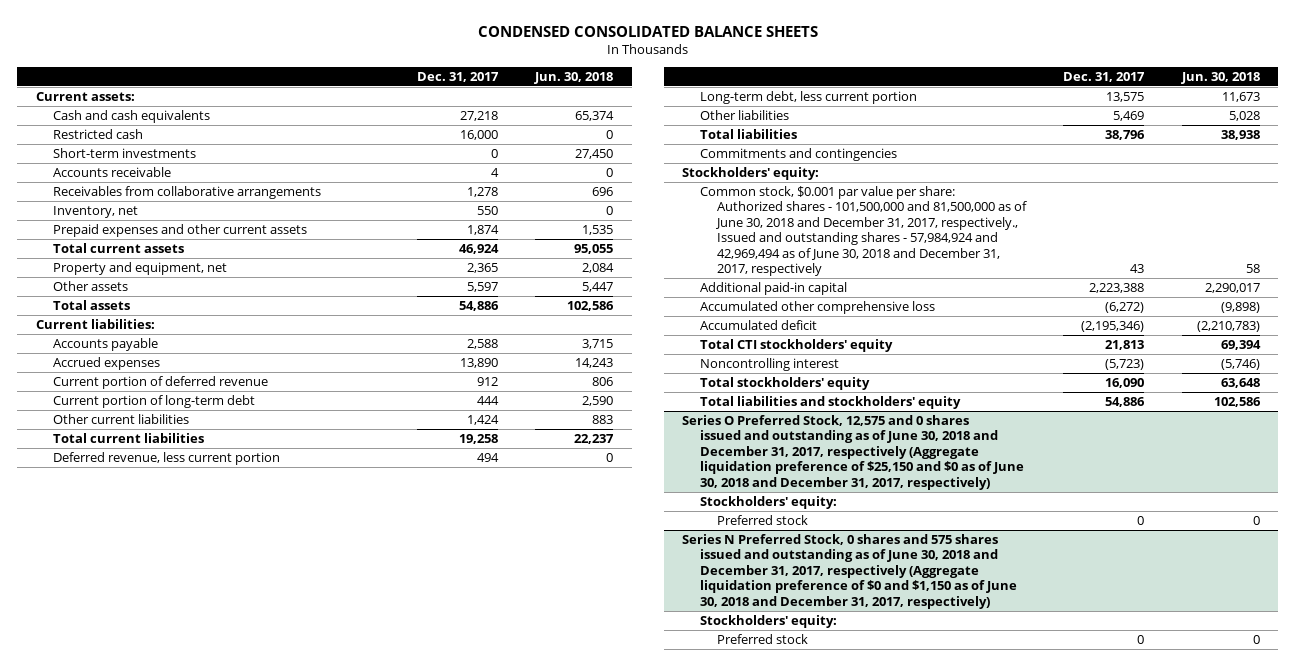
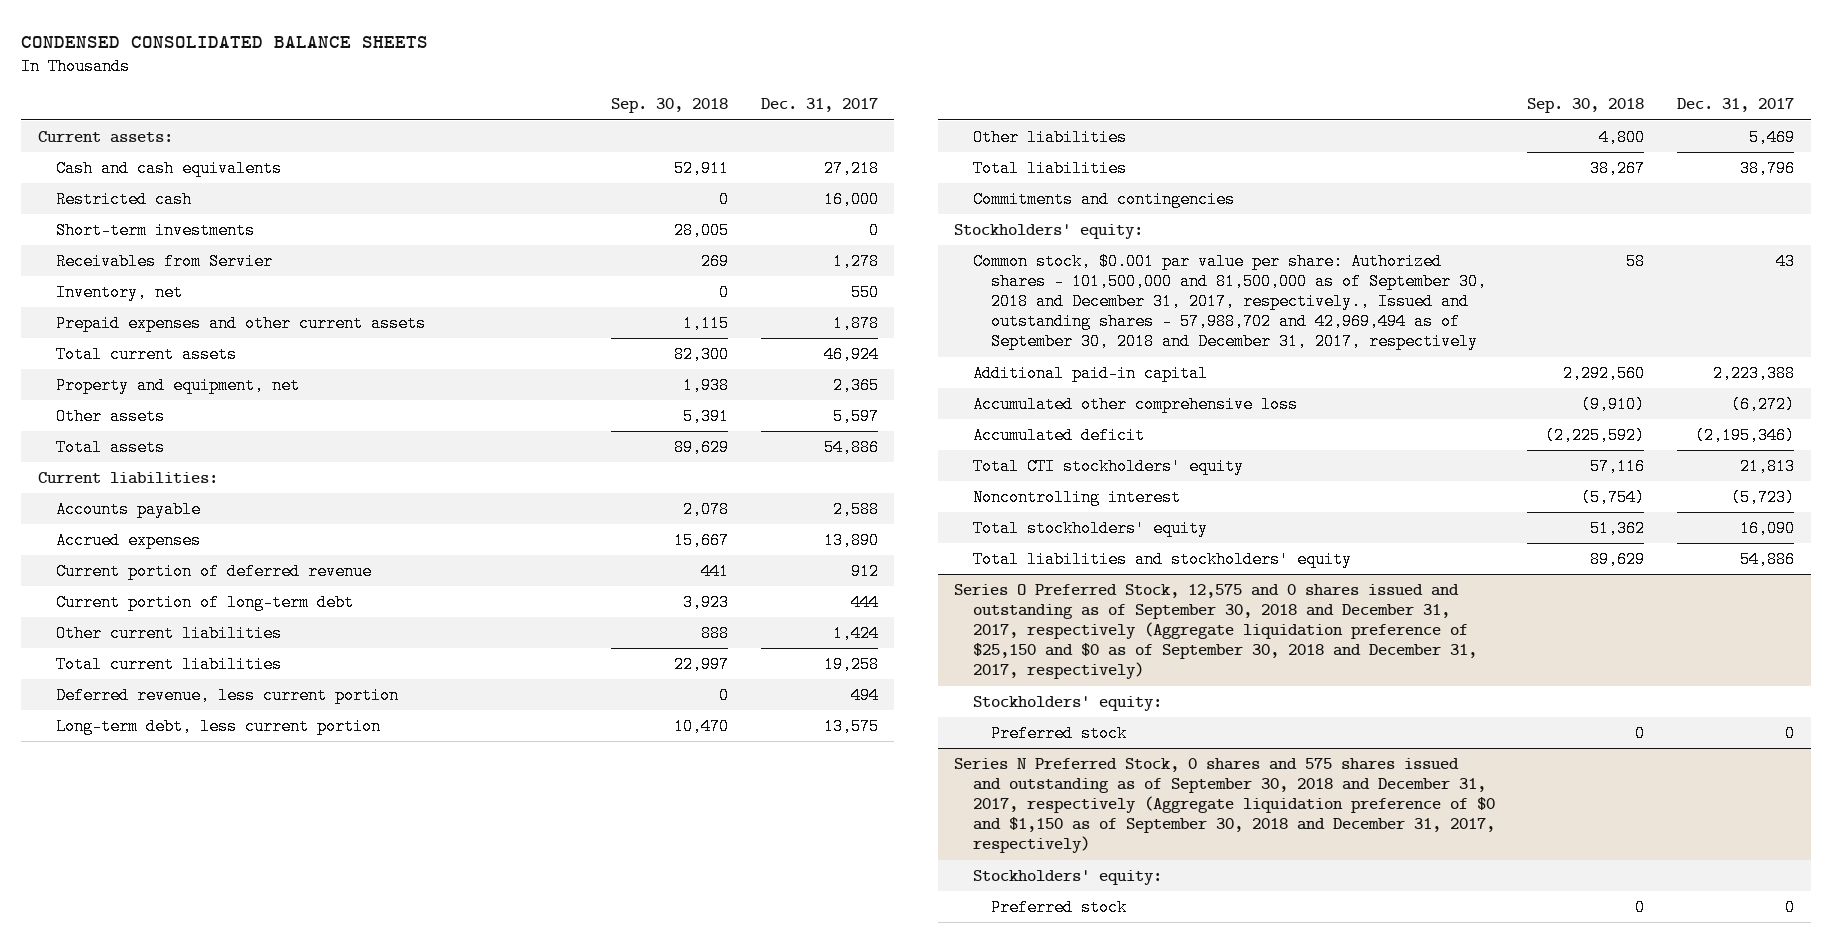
[534,71,614,84] Jun. 30, 2018 -> none
none -> [611,98,729,114] Sep. 30, 2018
[53,167,172,178] Accounts receivable -> none
[53,186,322,200] Receivables from collaborative arrangements -> [56,252,274,270] Receivables from Servier
[467,225,500,236] 1,874 -> [832,314,879,332] 1,878
[699,186,1027,277] Common stock, $0.001 par value per share: Authorized shares - 101,500,000 and 81,500,000 as of June 30, 2018 and December 31, 2017, respectively., Issued and outstanding shares - 57,984,924 and 42,969,494 as of June 30, 2018 and December 31, 2017, respectively -> [972,252,1488,351] Common stock, $0.001 par value per share: Authorized shares - 101,500,000 and 81,500,000 as of September 30, 2018 and December 31, 2017, respectively., Issued and outstanding shares - 57,988,702 and 42,969,494 as of September 30, 2018 and December 31, 2017, respectively
[682,415,1024,490] Series O Preferred Stock, 12,575 and 0 shares issued and outstanding as of June 30, 2018 and December 31, 2017, respectively (Aggregate liquidation preference of $25,150 and $0 as of June 30, 2018 and December 31, 2017, respectively) -> [954,583,1477,680] Series O Preferred Stock, 12,575 and 0 shares issued and outstanding as of September 30, 2018 and December 31, 2017, respectively (Aggregate liquidation preference of $25,150 and $0 as of September 30, 2018 and December 31, 2017, respectively)
[682,534,1017,609] Series N Preferred Stock, 0 shares and 575 shares issued and outstanding as of June 30, 2018 and December 31, 2017, respectively (Aggregate liquidation preference of $0 and $1,150 as of June 30, 2018 and December 31, 2017, respectively) -> [954,757,1495,854] Series N Preferred Stock, 0 shares and 575 shares issued and outstanding as of September 30, 2018 and December 31, 2017, respectively (Aggregate liquidation preference of $0 and $1,150 as of September 30, 2018 and December 31, 2017, respectively)

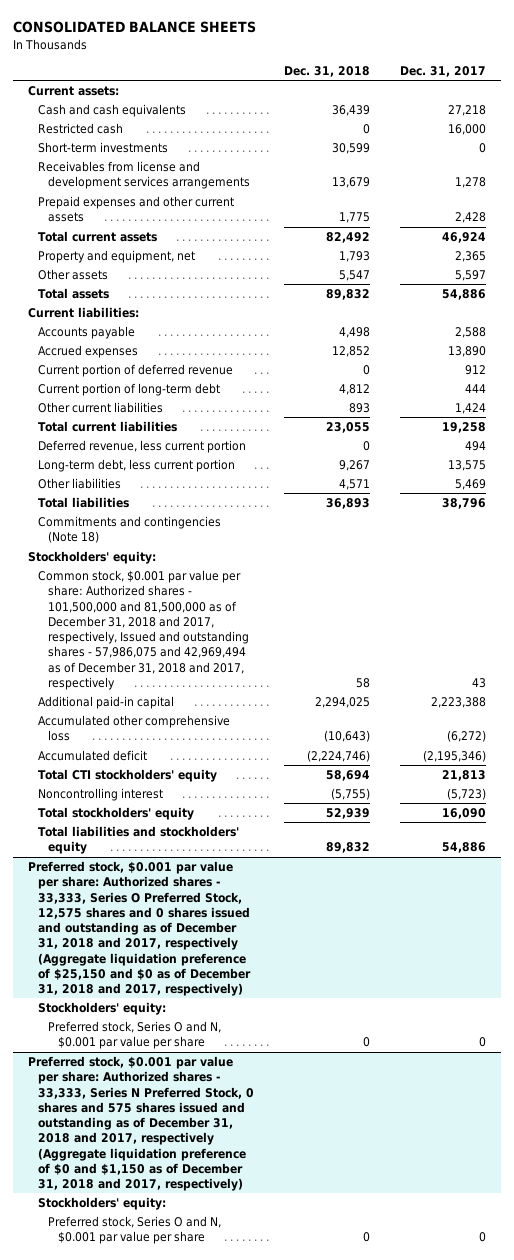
[21,35,429,48] CONDENSED CONSOLIDATED BALANCE SHEETS -> [13,21,257,34] CONSOLIDATED BALANCE SHEETS
[611,98,729,114] Sep. 30, 2018 -> none
none -> [284,65,371,77] Dec. 31, 2018
[56,283,184,301] Inventory, net -> none
[56,252,274,270] Receivables from Servier -> [38,161,251,190] Receivables from license and development services arrangements
[832,314,879,332] 1,878 -> [455,212,487,224] 2,428
[972,190,1235,208] Commitments and contingencies -> [38,516,222,544] Commitments and contingencies (Note 18)
[972,252,1488,351] Common stock, $0.001 par value per share: Authorized shares - 101,500,000 and 81,500,000 as of September 30, 2018 and December 31, 2017, respectively., Issued and outstanding shares - 57,988,702 and 42,969,494 as of September 30, 2018 and December 31, 2017, respectively -> [38,570,250,690] Common stock, $0.001 par value per share: Authorized shares - 101,500,000 and 81,500,000 as of December 31, 2018 and 2017, respectively, Issued and outstanding shares - 57,986,075 and 42,969,494 as of December 31, 2018 and 2017, respectively
[954,583,1477,680] Series O Preferred Stock, 12,575 and 0 shares issued and outstanding as of September 30, 2018 and December 31, 2017, respectively (Aggregate liquidation preference of $25,150 and $0 as of September 30, 2018 and December 31, 2017, respectively) -> [28,861,252,997] Preferred stock, $0.001 par value per share: Authorized shares - 33,333, Series O Preferred Stock, 12,575 shares and 0 shares issued and outstanding as of December 31, 2018 and 2017, respectively (Aggregate liquidation preference of $25,150 and $0 as of December 31, 2018 and 2017, respectively)
[991,724,1128,742] Preferred stock -> [48,1021,222,1050] Preferred stock, Series O and N, $0.001 par value per share
[954,757,1495,854] Series N Preferred Stock, 0 shares and 575 shares issued and outstanding as of September 30, 2018 and December 31, 2017, respectively (Aggregate liquidation preference of $0 and $1,150 as of September 30, 2018 and December 31, 2017, respectively) -> [28,1056,255,1192] Preferred stock, $0.001 par value per share: Authorized shares - 33,333, Series N Preferred Stock, 0 shares and 575 shares issued and outstanding as of December 31, 2018 and 2017, respectively (Aggregate liquidation preference of $0 and $1,150 as of December 31, 2018 and 2017, respectively)
[991,898,1128,916] Preferred stock -> [48,1216,222,1245] Preferred stock, Series O and N, $0.001 par value per share

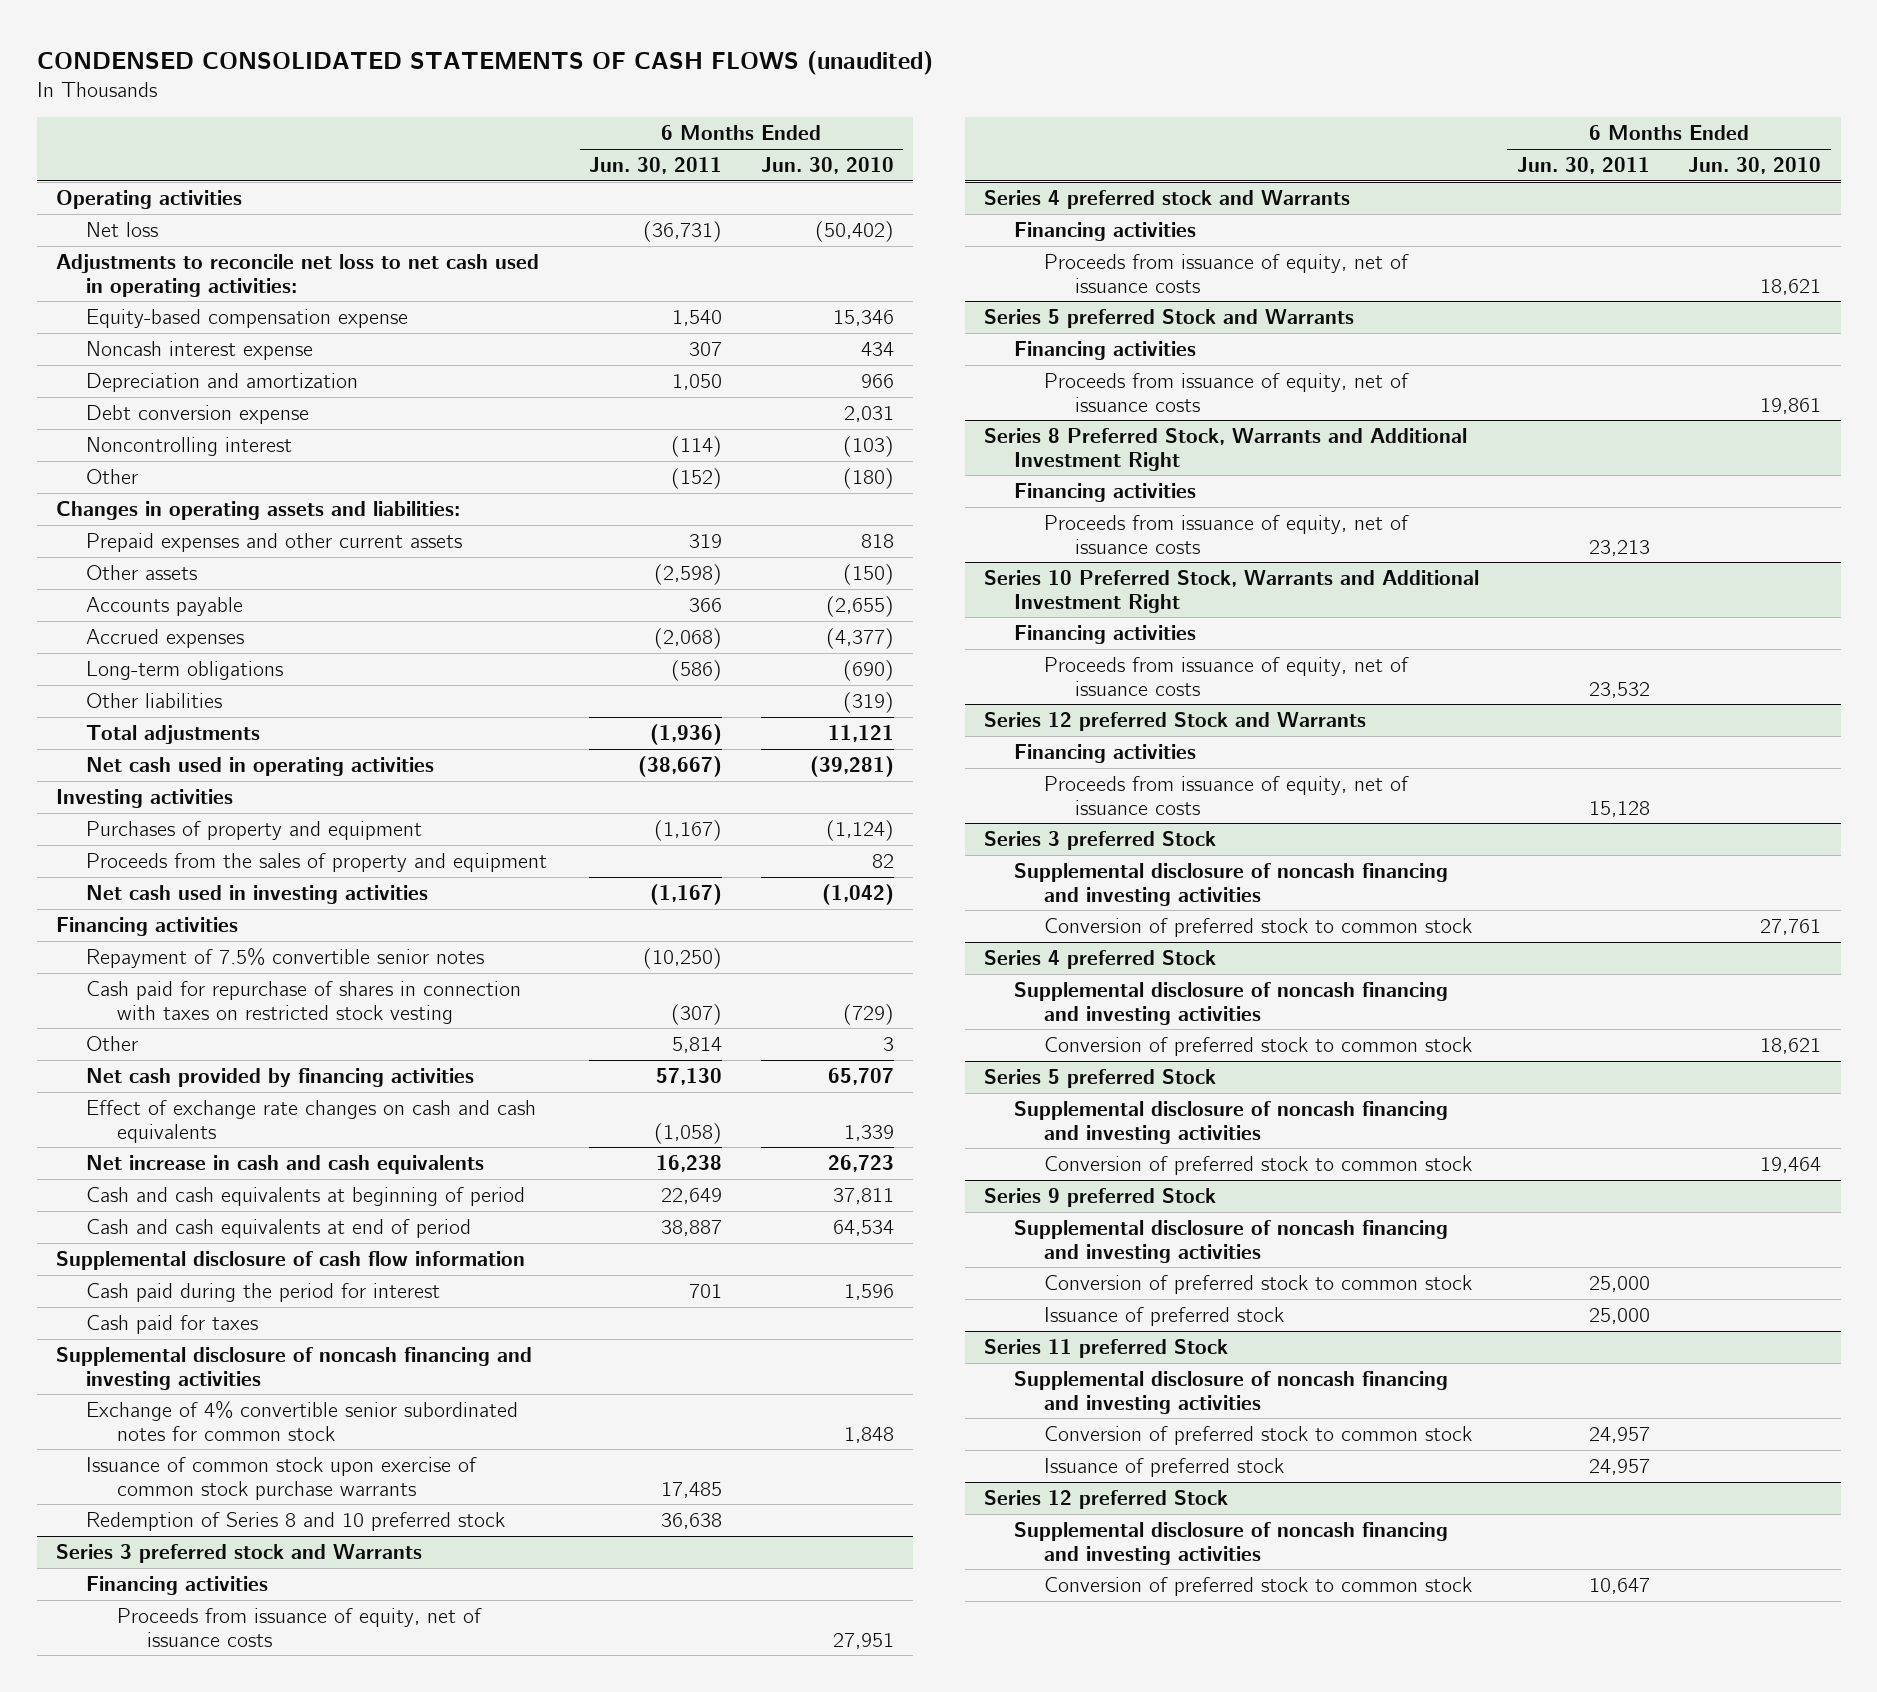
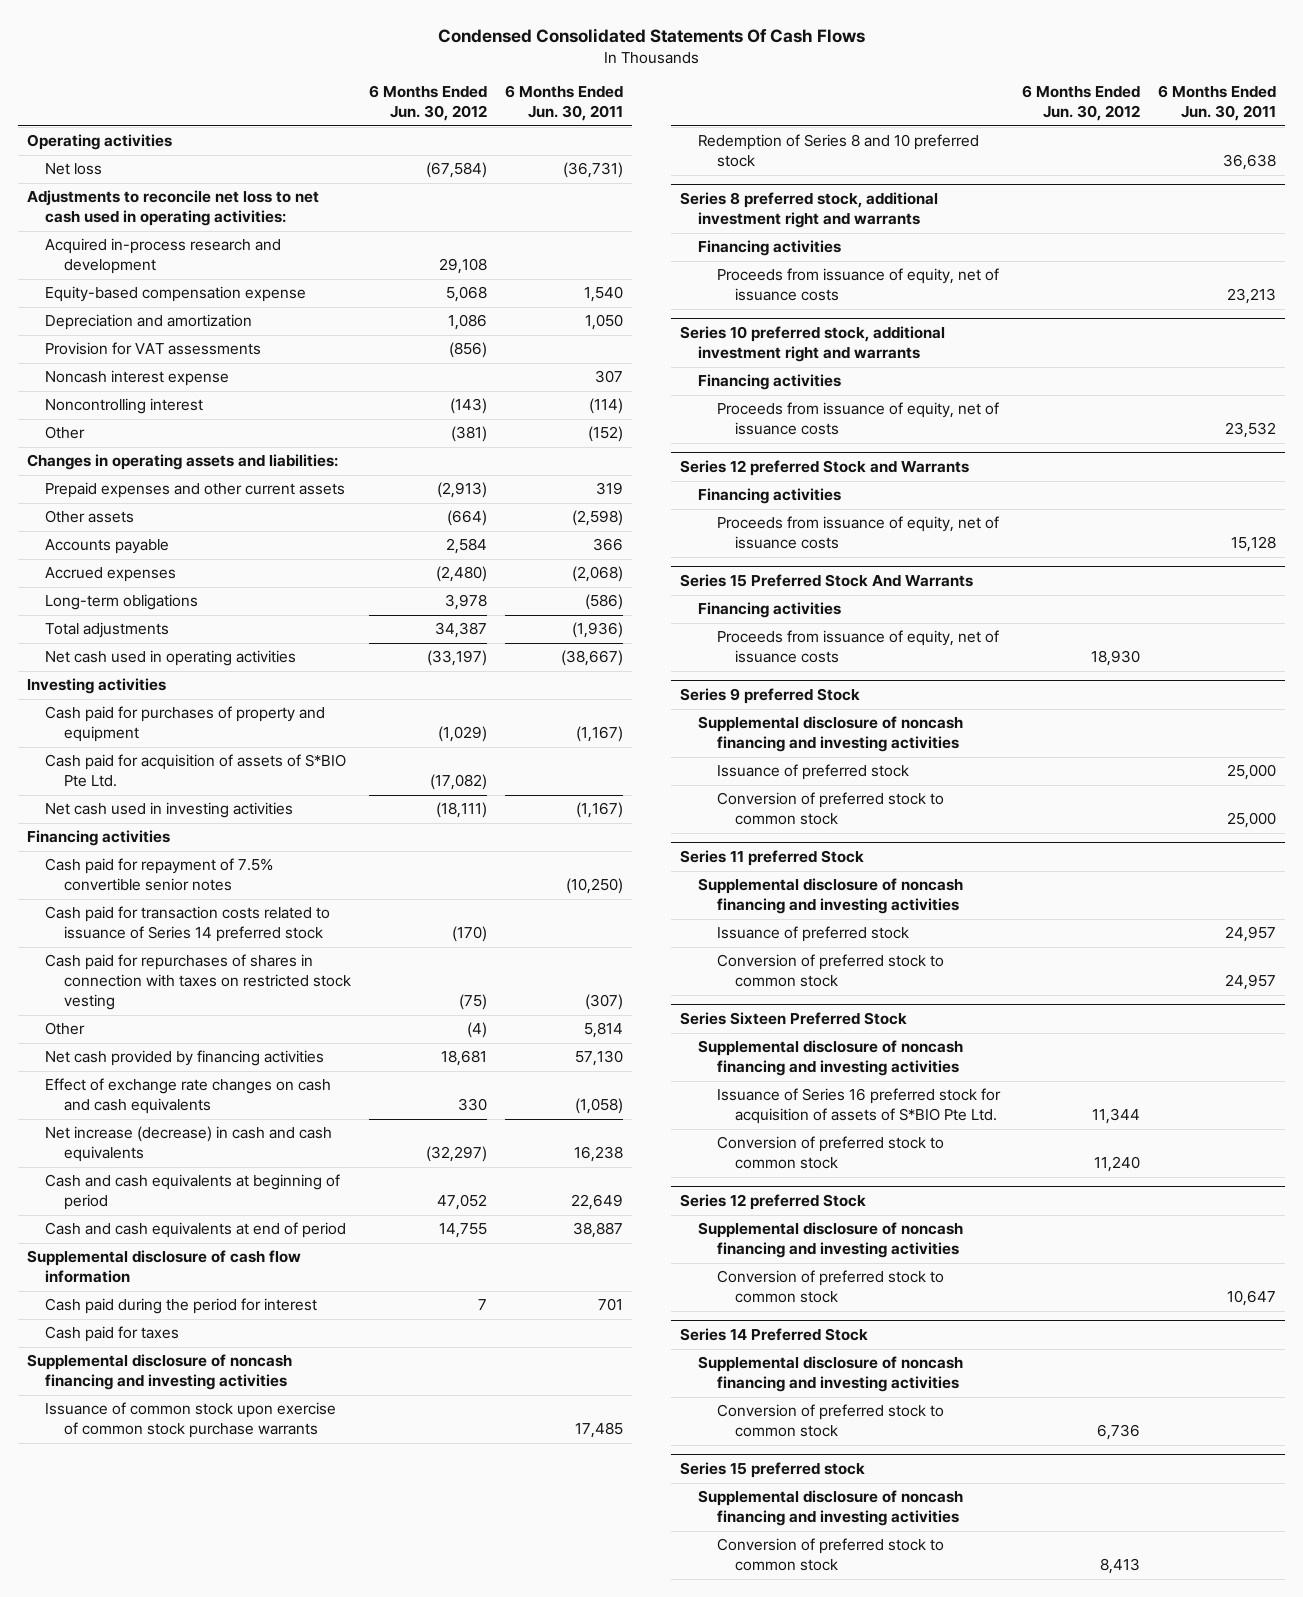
[36,50,933,75] CONDENSED CONSOLIDATED STATEMENTS OF CASH FLOWS (unaudited) -> [437,27,865,43] Condensed Consolidated Statements Of Cash Flows
[760,157,894,175] Jun. 30, 2010 -> none
none -> [369,85,488,122] 6 Months Ended Jun. 30, 2012
none -> [45,238,282,275] Acquired in-process research and development
[86,404,310,424] Debt conversion expense -> none
none -> [45,342,262,356] Provision for VAT assessments
[86,340,314,360] Noncash interest expense -> [45,370,230,387] Noncash interest expense
[86,692,223,708] Other liabilities -> none
[86,852,548,872] Proceeds from the sales of property and equipment -> none
[86,820,423,840] Purchases of property and equipment -> [45,706,326,743] Cash paid for purchases of property and equipment
none -> [45,754,347,788] Cash paid for acquisition of assets of S*BIO Pte Ltd.
[86,947,485,968] Repayment of 7.5% convertible senior notes -> [45,858,274,892] Cash paid for repayment of 7.5% convertible senior notes
none -> [45,906,331,943] Cash paid for transaction costs related to issuance of Series 14 preferred stock
[86,980,522,1024] Cash paid for repurchase of shares in connection with taxes on restricted stock vesting -> [45,954,351,1011] Cash paid for repurchases of shares in connection with taxes on restricted stock vesting
[86,1154,485,1174] Net increase in cash and cash equivalents -> [45,1126,333,1163] Net increase (decrease) in cash and cash equivalents
[86,1400,519,1441] Exchange of 4% convertible senior subordinated notes for common stock -> none
[55,1543,422,1563] Series 3 preferred stock and Warrants -> none
[86,1575,269,1595] Financing activities -> none
[116,1607,482,1647] Proceeds from issuance of equity, net of issuance costs -> none
[983,189,1350,209] Series 4 preferred stock and Warrants -> none
[1014,221,1197,241] Financing activities -> none
[1044,253,1410,293] Proceeds from issuance of equity, net of issuance costs -> none
[983,308,1354,328] Series 5 preferred Stock and Warrants -> none
[1014,340,1197,360] Financing activities -> none
[1044,372,1410,412] Proceeds from issuance of equity, net of issuance costs -> none
[983,427,1467,471] Series 8 Preferred Stock, Warrants and Additional Investment Right -> [679,192,938,229] Series 8 preferred stock, additional investment right and warrants
[983,569,1479,613] Series 10 Preferred Stock, Warrants and Additional Investment Right -> [679,326,945,363] Series 10 preferred stock, additional investment right and warrants
[983,830,1216,850] Series 3 preferred Stock -> none
[1014,862,1449,906] Supplemental disclosure of noncash financing and investing activities -> none
[1044,917,1473,937] Conversion of preferred stock to common stock -> none
[983,949,1216,969] Series 4 preferred Stock -> none
[1014,981,1449,1025] Supplemental disclosure of noncash financing and investing activities -> none
[1044,1036,1473,1056] Conversion of preferred stock to common stock -> none
[983,1068,1216,1088] Series 5 preferred Stock -> none
[1014,1100,1449,1144] Supplemental disclosure of noncash financing and investing activities -> none
[1044,1155,1473,1175] Conversion of preferred stock to common stock -> none
none -> [679,574,973,588] Series 15 Preferred Stock And Warrants
none -> [698,602,842,619] Financing activities
none -> [716,630,999,664] Proceeds from issuance of equity, net of issuance costs
[1044,1274,1473,1294] Conversion of preferred stock to common stock -> [716,792,944,826] Conversion of preferred stock to common stock
[1044,1425,1473,1445] Conversion of preferred stock to common stock -> [716,954,944,988] Conversion of preferred stock to common stock
none -> [679,1012,907,1026] Series Sixteen Preferred Stock
none -> [698,1040,964,1077] Supplemental disclosure of noncash financing and investing activities
none -> [716,1088,1001,1125] Issuance of Series 16 preferred stock for acquisition of assets of S*BIO Pte Ltd.
none -> [716,1136,944,1170] Conversion of preferred stock to common stock
none -> [679,1328,868,1342] Series 14 Preferred Stock
none -> [698,1356,964,1393] Supplemental disclosure of noncash financing and investing activities
none -> [716,1404,944,1438] Conversion of preferred stock to common stock
none -> [679,1462,865,1479] Series 15 preferred stock
none -> [698,1490,964,1527] Supplemental disclosure of noncash financing and investing activities
none -> [716,1538,944,1572] Conversion of preferred stock to common stock

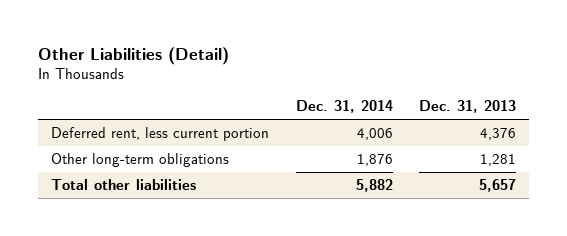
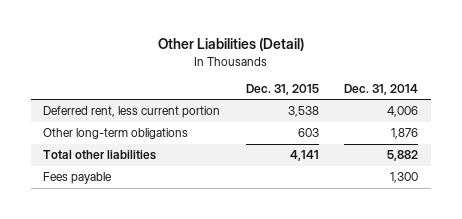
[419,100,517,114] Dec. 31, 2013 -> none
none -> [245,83,319,95] Dec. 31, 2015
none -> [43,172,113,185] Fees payable

